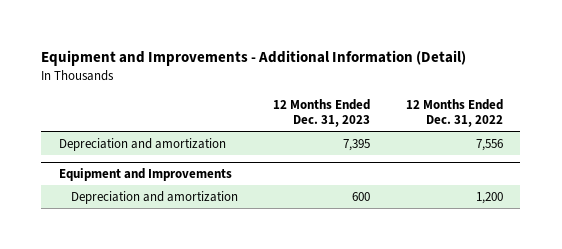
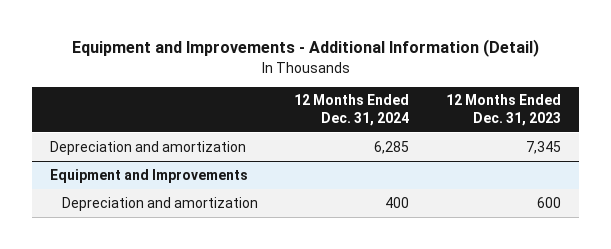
[405,98,503,128] 12 Months Ended Dec. 31, 2022 -> none
none -> [294,94,410,127] 12 Months Ended Dec. 31, 2024
[343,138,371,151] 7,395 -> [526,140,562,154] 7,345

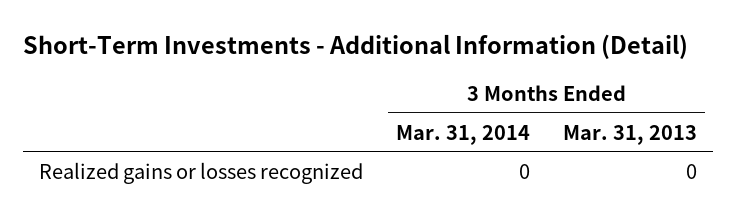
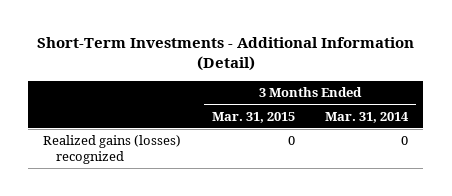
[563,124,698,145] Mar. 31, 2013 -> none
none -> [211,111,295,123] Mar. 31, 2015
[39,161,364,184] Realized gains or losses recognized -> [43,135,182,164] Realized gains (losses) recognized

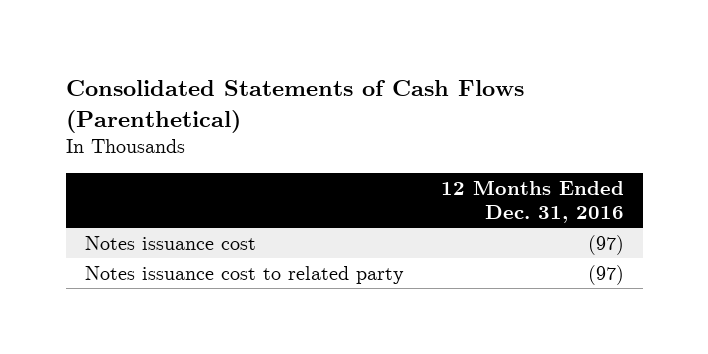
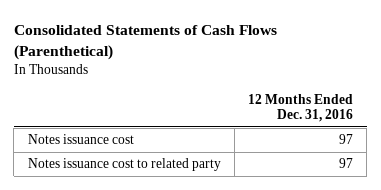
[587,234,624,255] (97) -> [338,134,353,145] 97
[587,264,624,285] (97) -> [338,158,353,169] 97

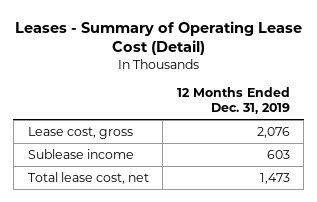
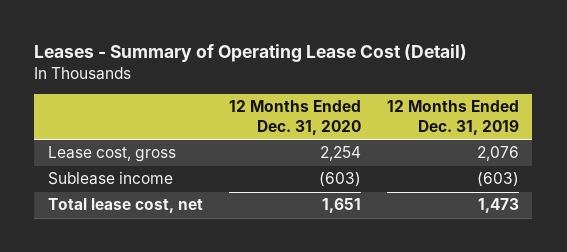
none -> [228,100,361,135] 12 Months Ended Dec. 31, 2020
[266,150,290,160] 603 -> [477,172,520,188] (603)

